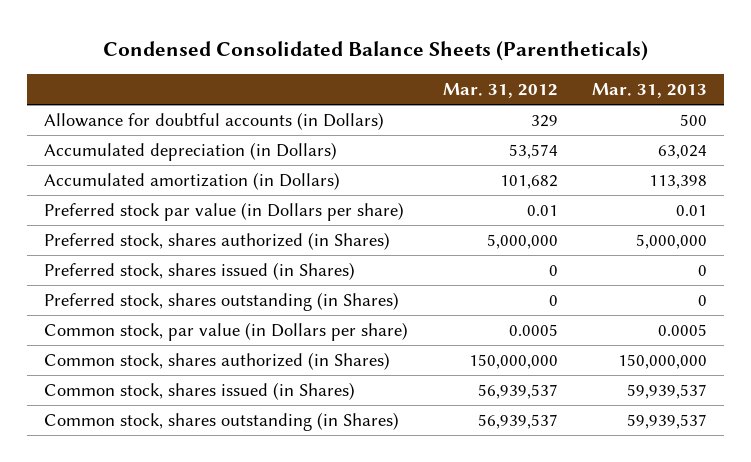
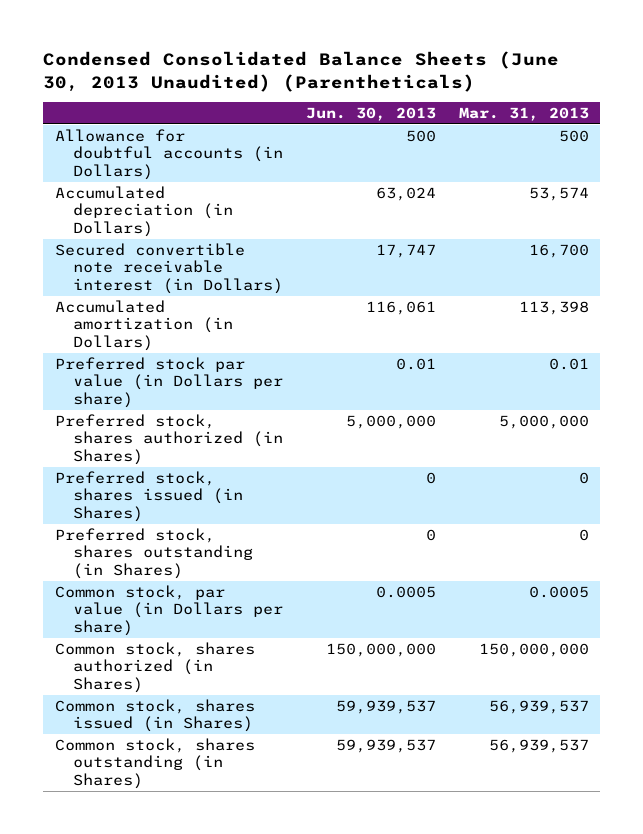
[102,40,648,61] Condensed Consolidated Balance Sheets (Parentheticals) -> [42,51,559,92] Condensed Consolidated Balance Sheets (June 30, 2013 Unaudited) (Parentheticals)
[442,83,558,99] Mar. 31, 2012 -> none
none -> [305,107,436,122] Jun. 30, 2013
[657,145,707,160] 63,024 -> [528,186,589,201] 53,574
none -> [54,242,283,295] Secured convertible note receivable interest (in Dollars)
[626,384,707,400] 59,939,537 -> [488,699,589,714] 56,939,537
[626,414,707,430] 59,939,537 -> [488,738,589,753] 56,939,537

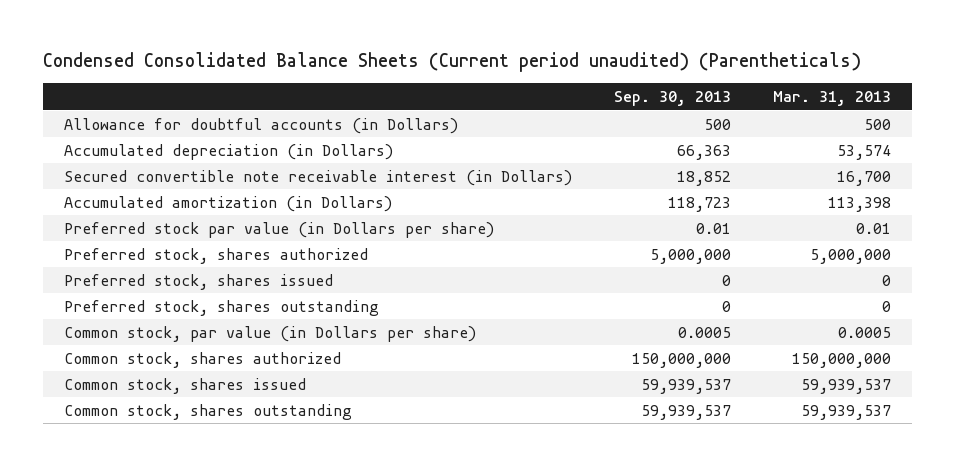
[42,51,559,92] Condensed Consolidated Balance Sheets (June 30, 2013 Unaudited) (Parentheticals) -> [42,52,861,73] Condensed Consolidated Balance Sheets (Current period unaudited) (Parentheticals)
[305,107,436,122] Jun. 30, 2013 -> none
none -> [613,90,731,106] Sep. 30, 2013
[54,413,283,466] Preferred stock, shares authorized (in Shares) -> [63,247,368,264] Preferred stock, shares authorized
[54,470,243,523] Preferred stock, shares issued (in Shares) -> [63,273,333,290] Preferred stock, shares issued
[54,527,253,580] Preferred stock, shares outstanding (in Shares) -> [63,299,379,316] Preferred stock, shares outstanding
[54,641,255,694] Common stock, shares authorized (in Shares) -> [63,351,341,368] Common stock, shares authorized
[54,698,255,733] Common stock, shares issued (in Shares) -> [63,377,306,394] Common stock, shares issued
[488,699,589,714] 56,939,537 -> [801,378,892,394] 59,939,537
[54,737,255,790] Common stock, shares outstanding (in Shares) -> [63,403,352,420] Common stock, shares outstanding
[488,738,589,753] 56,939,537 -> [801,404,892,420] 59,939,537

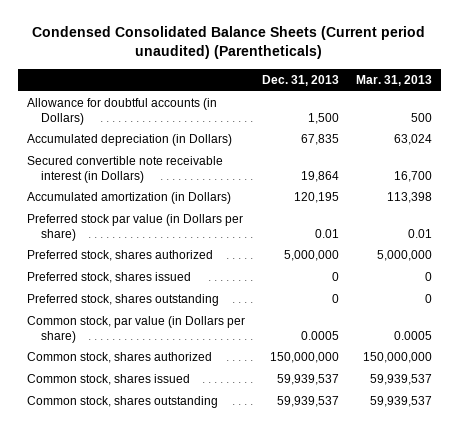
[613,90,731,106] Sep. 30, 2013 -> none
none -> [261,74,339,86] Dec. 31, 2013
[837,144,892,160] 53,574 -> [394,134,433,146] 63,024

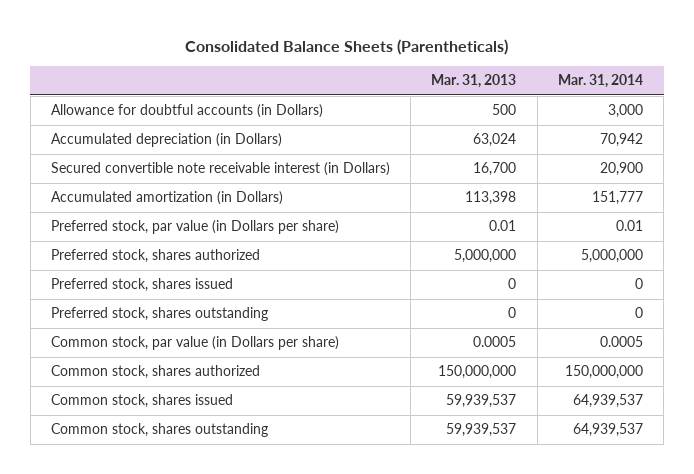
[32,26,426,60] Condensed Consolidated Balance Sheets (Current period unaudited) (Parentheticals) -> [184,38,508,55] Consolidated Balance Sheets (Parentheticals)
[261,74,339,86] Dec. 31, 2013 -> none
none -> [557,74,643,89] Mar. 31, 2014
[26,214,243,241] Preferred stock par value (in Dollars per share) -> [51,220,340,235] Preferred stock, par value (in Dollars per share)

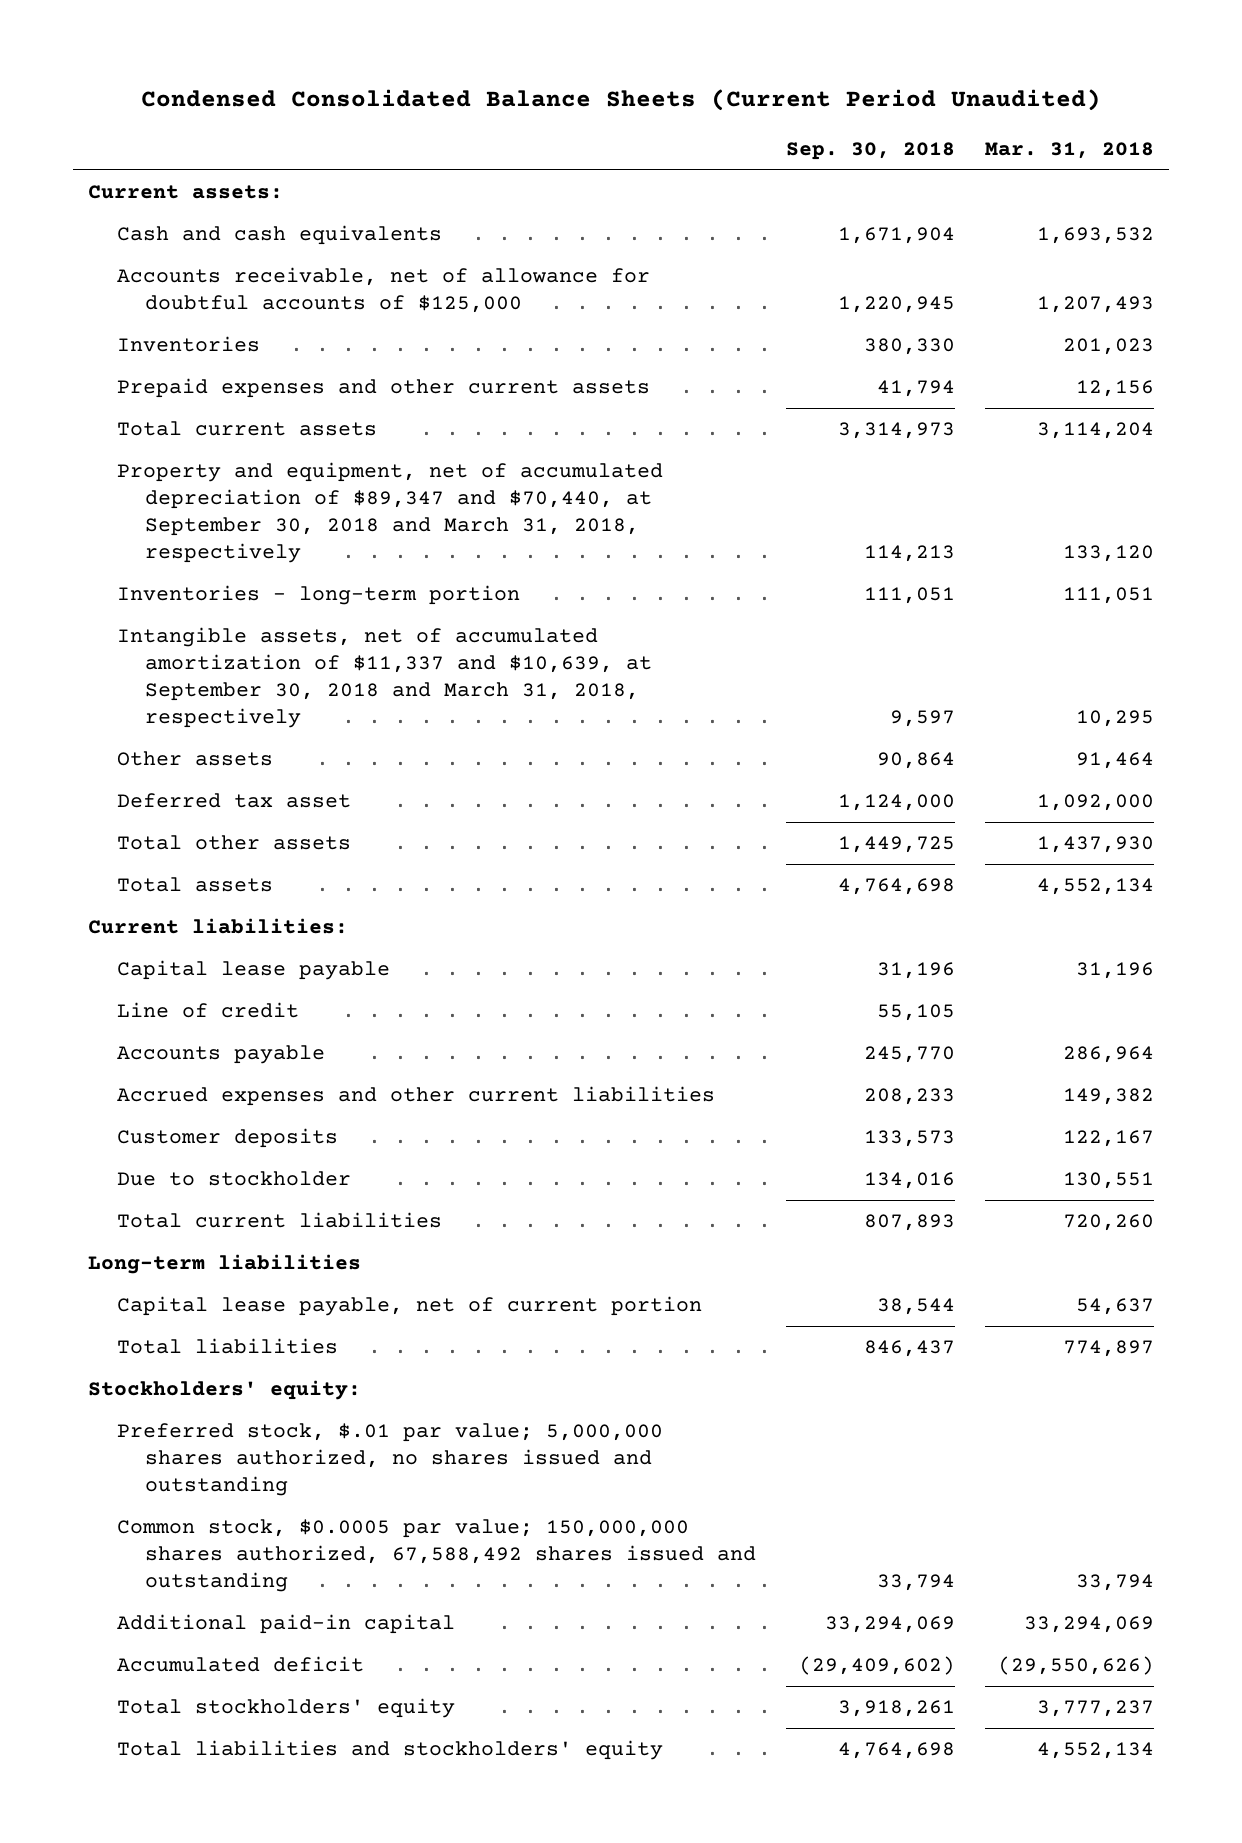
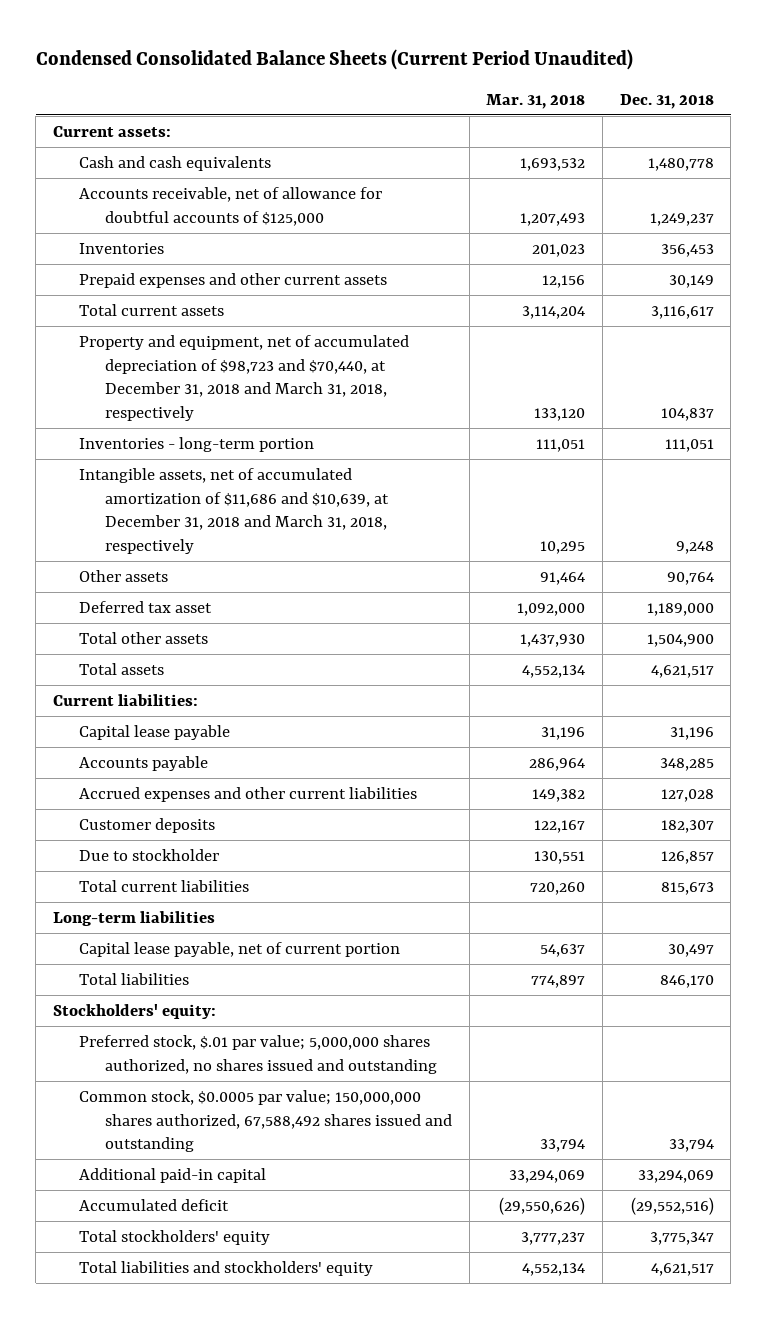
[785,141,955,160] Sep. 30, 2018 -> none
none -> [619,93,714,109] Dec. 31, 2018
[116,462,663,563] Property and equipment, net of accumulated depreciation of $89,347 and $70,440, at September 30, 2018 and March 31, 2018, respectively -> [78,334,409,422] Property and equipment, net of accumulated depreciation of $98,723 and $70,440, at December 31, 2018 and March 31, 2018, respectively
[116,627,652,728] Intangible assets, net of accumulated amortization of $11,337 and $10,639, at September 30, 2018 and March 31, 2018, respectively -> [78,467,390,555] Intangible assets, net of accumulated amortization of $11,686 and $10,639, at December 31, 2018 and March 31, 2018, respectively
[116,1002,299,1019] Line of credit -> none

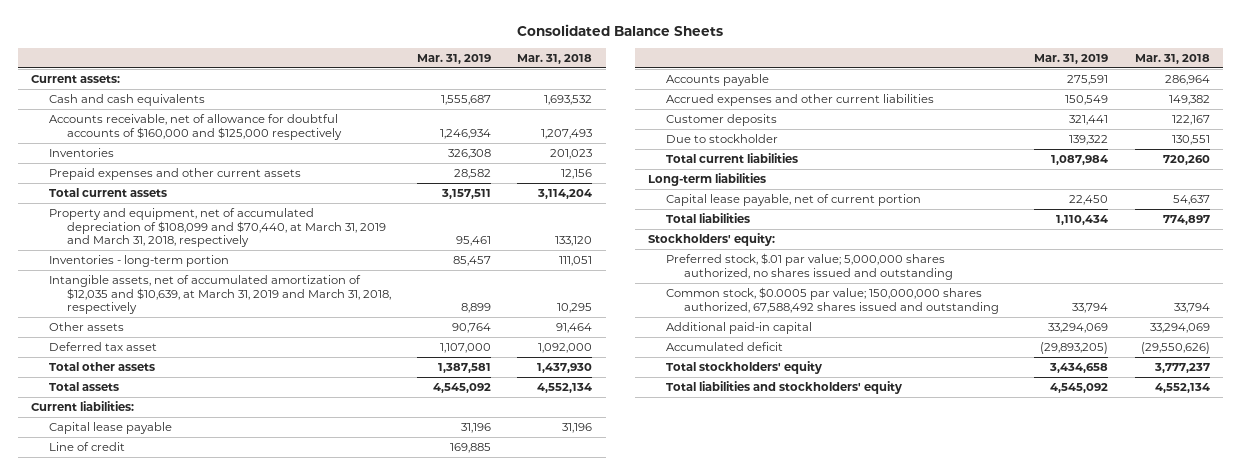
[35,48,633,70] Condensed Consolidated Balance Sheets (Current Period Unaudited) -> [517,23,724,36] Consolidated Balance Sheets
[619,93,714,109] Dec. 31, 2018 -> none
none -> [417,53,492,64] Mar. 31, 2019
[78,186,382,226] Accounts receivable, net of allowance for doubtful accounts of $125,000 -> [48,114,342,140] Accounts receivable, net of allowance for doubtful accounts of $160,000 and $125,000 respectively
[78,334,409,422] Property and equipment, net of accumulated depreciation of $98,723 and $70,440, at December 31, 2018 and March 31, 2018, respectively -> [48,208,386,248] Property and equipment, net of accumulated depreciation of $108,099 and $70,440, at March 31, 2019 and March 31, 2018, respectively
[78,467,390,555] Intangible assets, net of accumulated amortization of $11,686 and $10,639, at December 31, 2018 and March 31, 2018, respectively -> [48,275,391,315] Intangible assets, net of accumulated amortization of $12,035 and $10,639, at March 31, 2019 and March 31, 2018, respectively
none -> [48,442,125,452] Line of credit

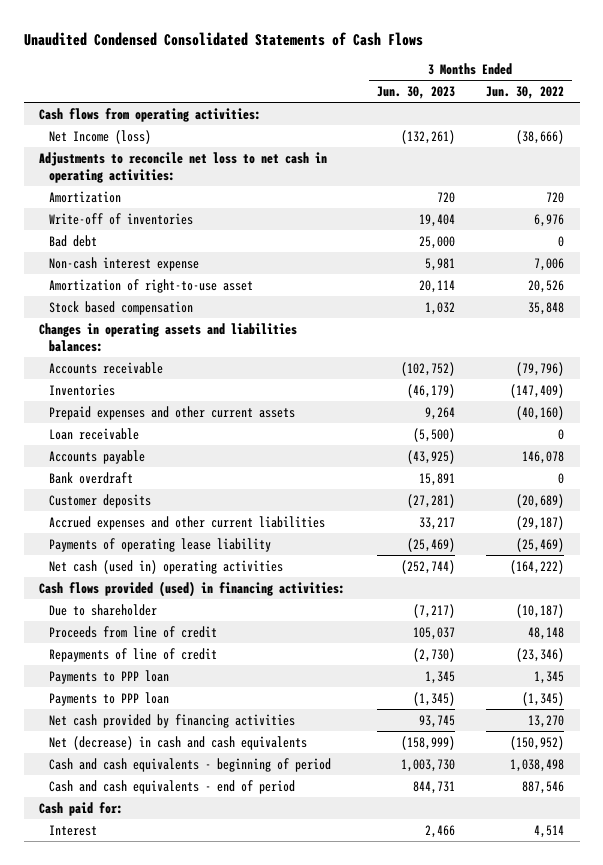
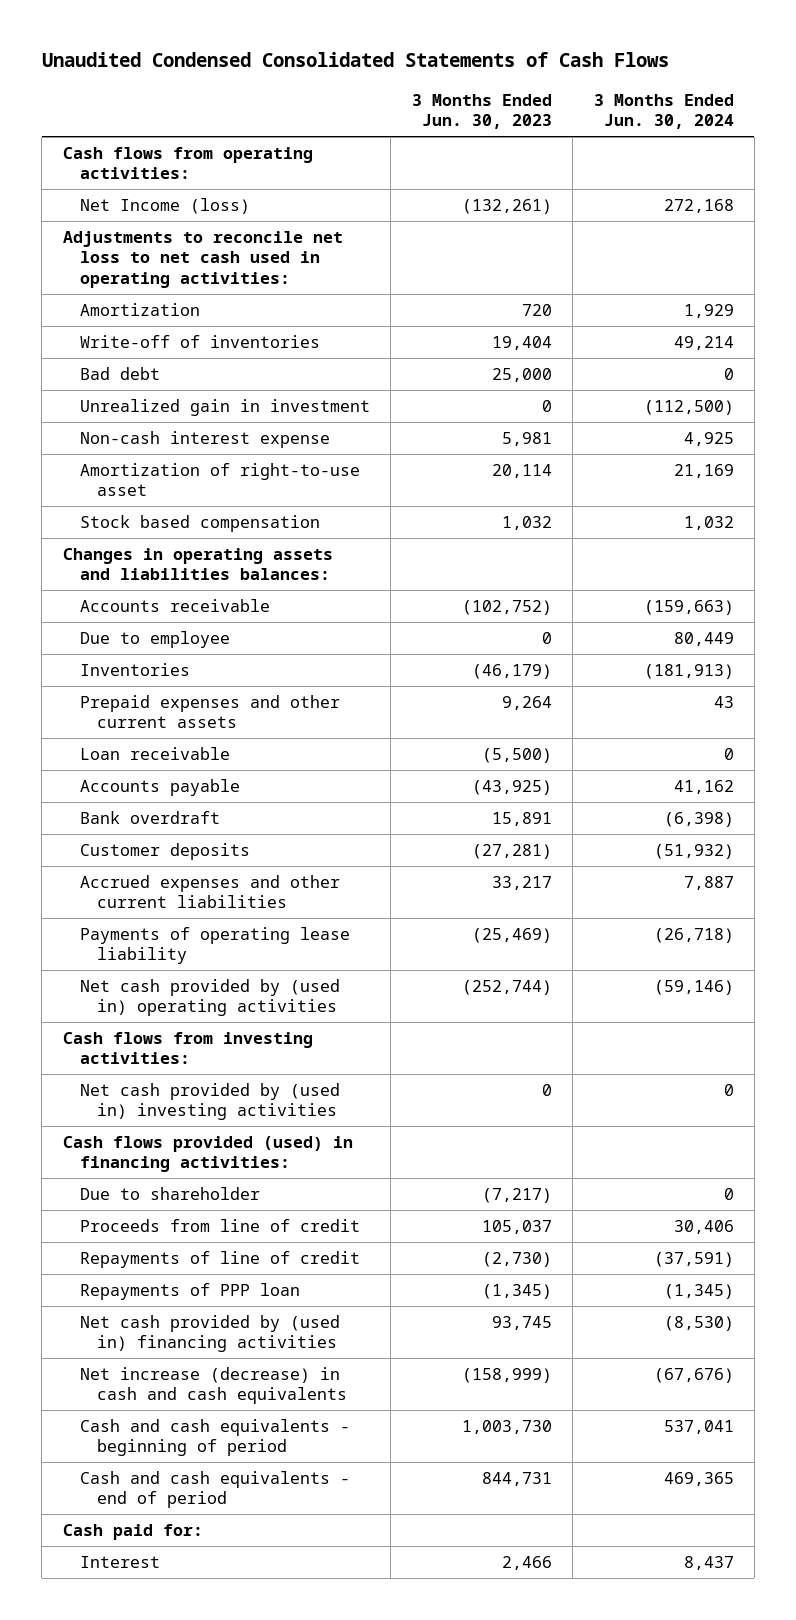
[485,86,564,100] Jun. 30, 2022 -> none
none -> [593,93,734,130] 3 Months Ended Jun. 30, 2024
[39,151,328,183] Adjustments to reconcile net loss to net cash in operating activities: -> [62,230,343,288] Adjustments to reconcile net loss to net cash used in operating activities:
none -> [79,398,370,416] Unrealized gain in investment
none -> [79,630,230,648] Due to employee
[49,559,284,574] Net cash (used in) operating activities -> [79,978,340,1017] Net cash provided by (used in) operating activities
none -> [62,1031,313,1065] Cash flows from investing activities:
none -> [79,1082,340,1121] Net cash provided by (used in) investing activities
[49,691,170,706] Payments to PPP loan -> none
[49,669,170,684] Payments to PPP loan -> [79,1282,300,1300] Repayments of PPP loan
[424,670,455,684] 1,345 -> [481,1283,552,1299] (1,345)
[49,713,296,728] Net cash provided by financing activities -> [79,1314,340,1353] Net cash provided by (used in) financing activities
[49,735,308,750] Net (decrease) in cash and cash equivalents -> [79,1366,347,1405] Net increase (decrease) in cash and cash equivalents

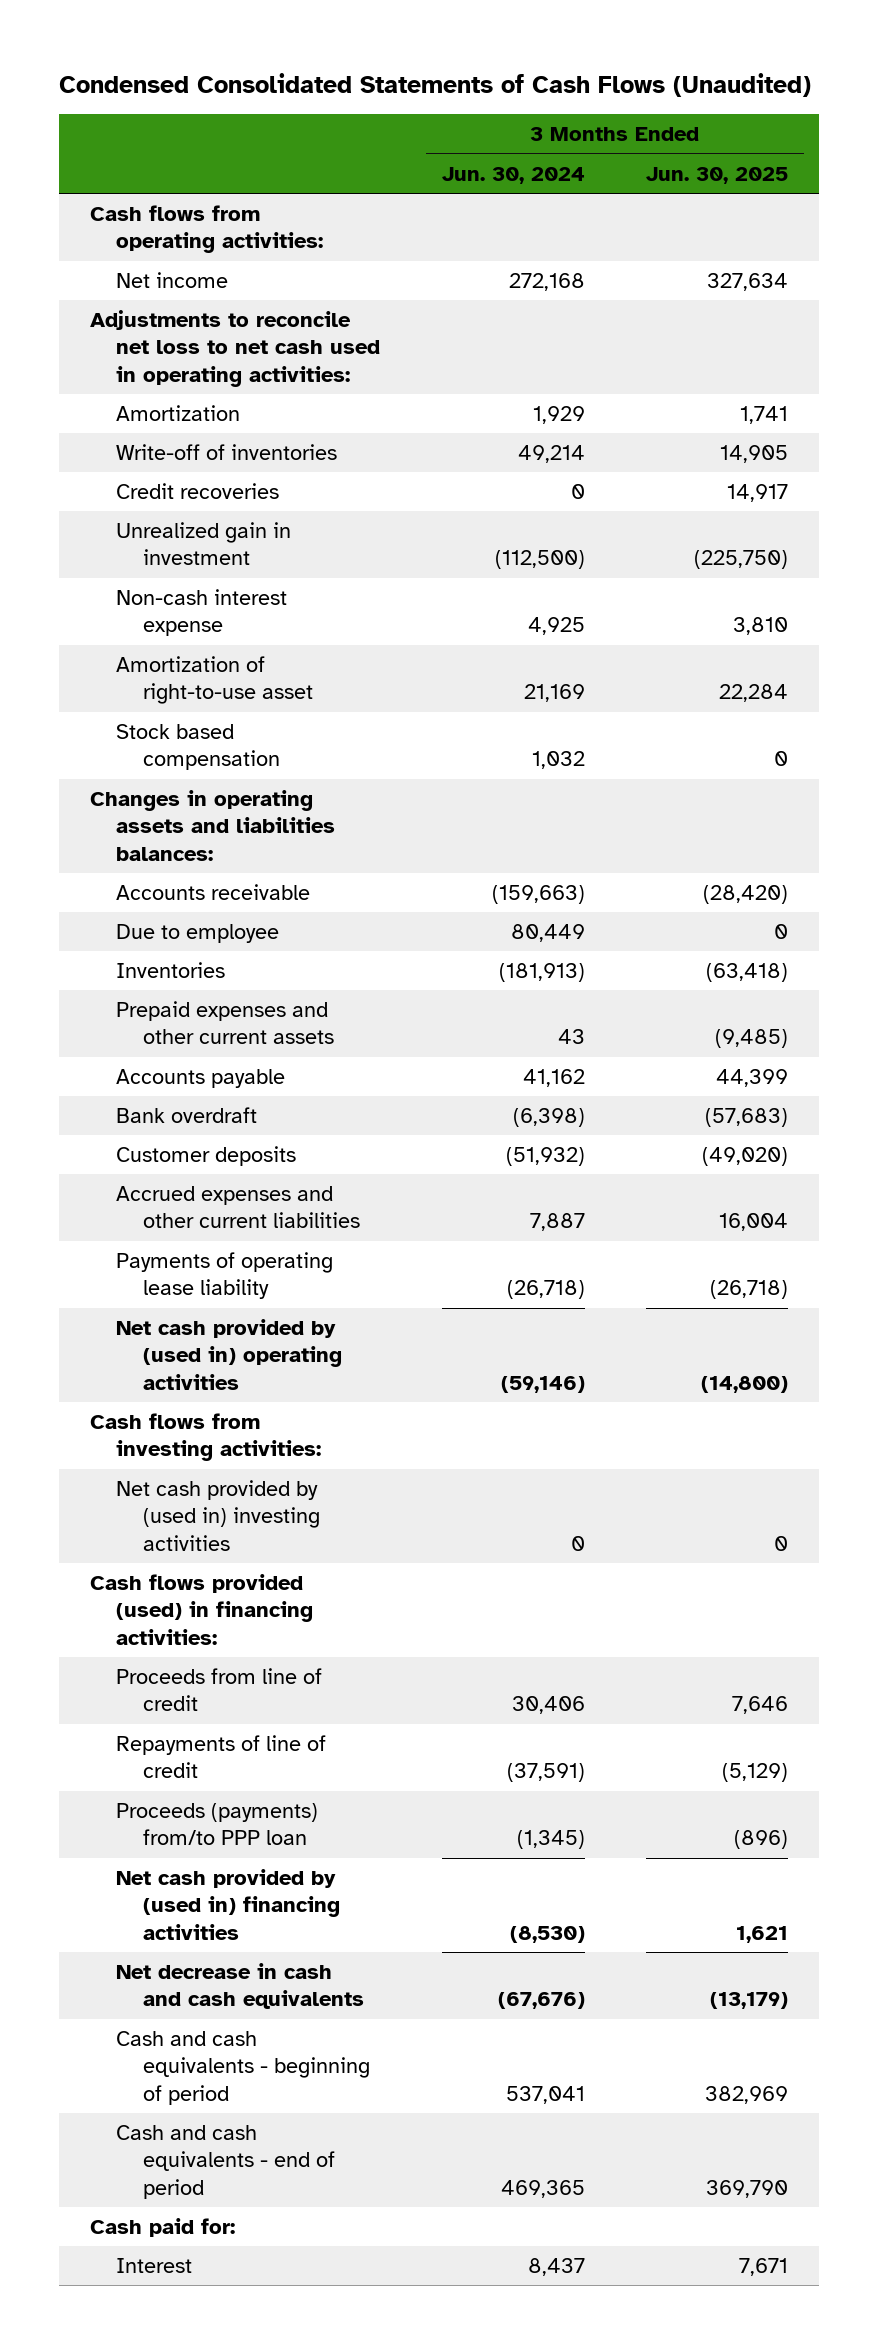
[41,52,669,68] Unaudited Condensed Consolidated Statements of Cash Flows -> [59,72,812,97] Condensed Consolidated Statements of Cash Flows (Unaudited)
[411,93,552,130] 3 Months Ended Jun. 30, 2023 -> none
none -> [646,166,789,184] Jun. 30, 2025
[79,197,250,214] Net Income (loss) -> [116,272,229,289] Net income
[79,366,160,380] Bad debt -> [116,483,280,500] Credit recoveries
[79,746,230,760] Loan receivable -> none
[79,1186,260,1200] Due to shareholder -> none
[79,1282,300,1300] Repayments of PPP loan -> [116,1803,319,1846] Proceeds (payments) from/to PPP loan
[79,1366,347,1405] Net increase (decrease) in cash and cash equivalents -> [116,1963,364,2010] Net decrease in cash and cash equivalents

